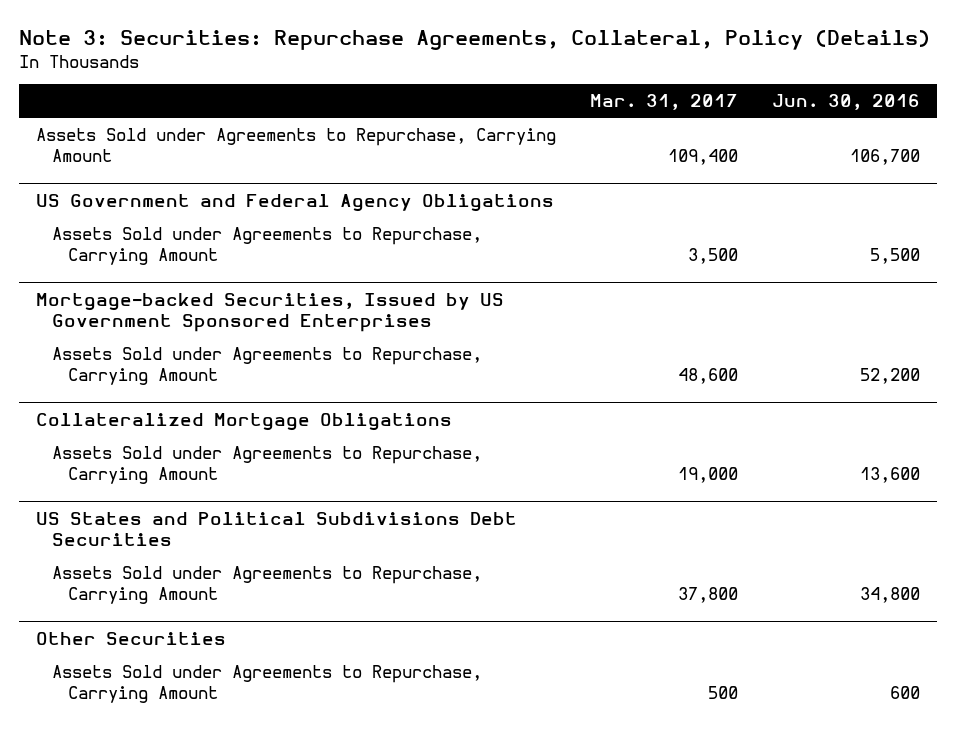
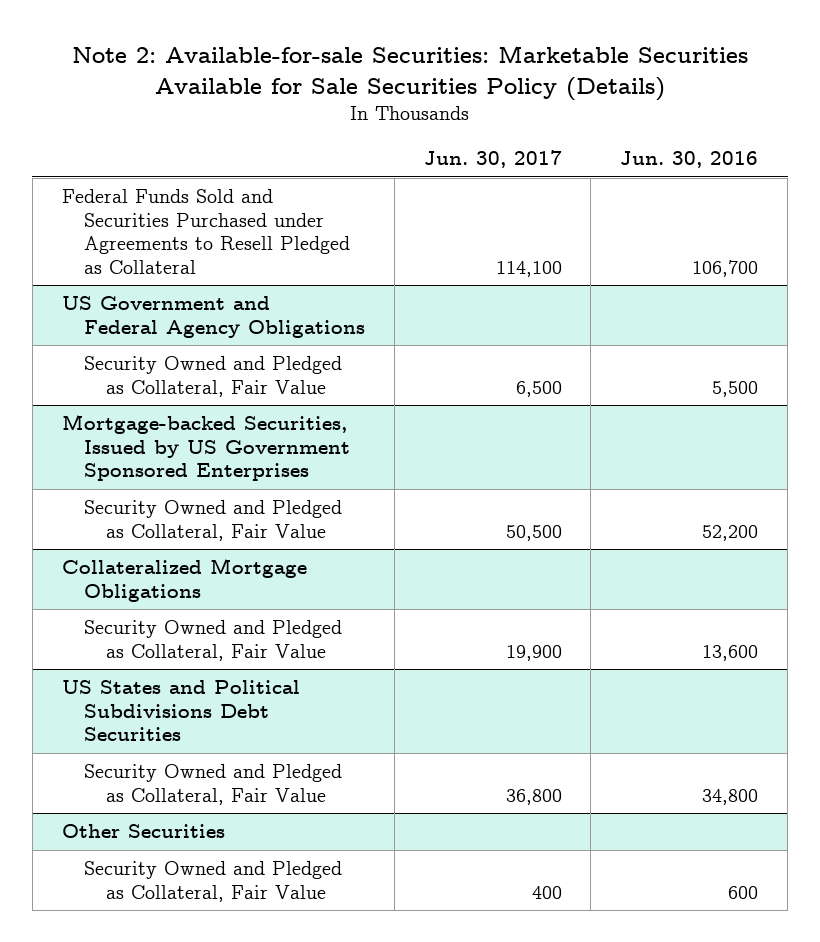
[18,29,930,50] Note 3: Securities: Repurchase Agreements, Collateral, Policy (Details) -> [71,45,748,101] Note 2: Available-for-sale Securities: Marketable Securities Available for Sale Securities Policy (Details)
[590,94,739,111] Mar. 31, 2017 -> none
none -> [423,150,562,169] Jun. 30, 2017
[35,127,556,163] Assets Sold under Agreements to Repurchase, Carrying Amount -> [61,189,350,274] Federal Funds Sold and Securities Purchased under Agreements to Resell Pledged as Collateral
[52,226,483,266] Assets Sold under Agreements to Repurchase, Carrying Amount -> none
none -> [83,356,342,397] Security Owned and Pledged as Collateral, Fair Value
[52,346,483,386] Assets Sold under Agreements to Repurchase, Carrying Amount -> [83,500,342,541] Security Owned and Pledged as Collateral, Fair Value
[52,445,483,485] Assets Sold under Agreements to Repurchase, Carrying Amount -> [83,620,342,661] Security Owned and Pledged as Collateral, Fair Value
[52,565,483,605] Assets Sold under Agreements to Repurchase, Carrying Amount -> [83,764,342,805] Security Owned and Pledged as Collateral, Fair Value
[52,664,483,704] Assets Sold under Agreements to Repurchase, Carrying Amount -> none
none -> [83,861,342,902] Security Owned and Pledged as Collateral, Fair Value

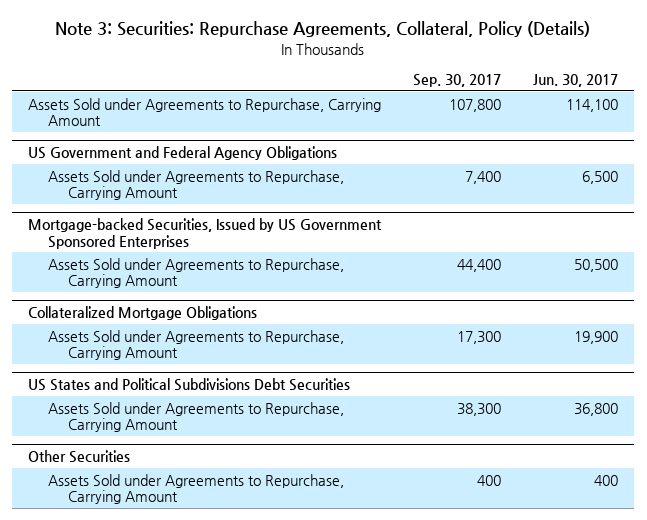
[71,45,748,101] Note 2: Available-for-sale Securities: Marketable Securities Available for Sale Securities Policy (Details) -> [55,21,591,38] Note 3: Securities: Repurchase Agreements, Collateral, Policy (Details)
[620,151,759,169] Jun. 30, 2016 -> none
none -> [413,74,502,88] Sep. 30, 2017
[61,189,350,274] Federal Funds Sold and Securities Purchased under Agreements to Resell Pledged as Collateral -> [28,97,382,127] Assets Sold under Agreements to Repurchase, Carrying Amount
[83,356,342,397] Security Owned and Pledged as Collateral, Fair Value -> none
none -> [48,169,345,201] Assets Sold under Agreements to Repurchase, Carrying Amount
[83,500,342,541] Security Owned and Pledged as Collateral, Fair Value -> none
none -> [48,257,345,289] Assets Sold under Agreements to Repurchase, Carrying Amount
[83,620,342,661] Security Owned and Pledged as Collateral, Fair Value -> [48,329,345,361] Assets Sold under Agreements to Repurchase, Carrying Amount
[83,764,342,805] Security Owned and Pledged as Collateral, Fair Value -> [48,401,345,433] Assets Sold under Agreements to Repurchase, Carrying Amount
[83,861,342,902] Security Owned and Pledged as Collateral, Fair Value -> none
none -> [48,473,345,505] Assets Sold under Agreements to Repurchase, Carrying Amount

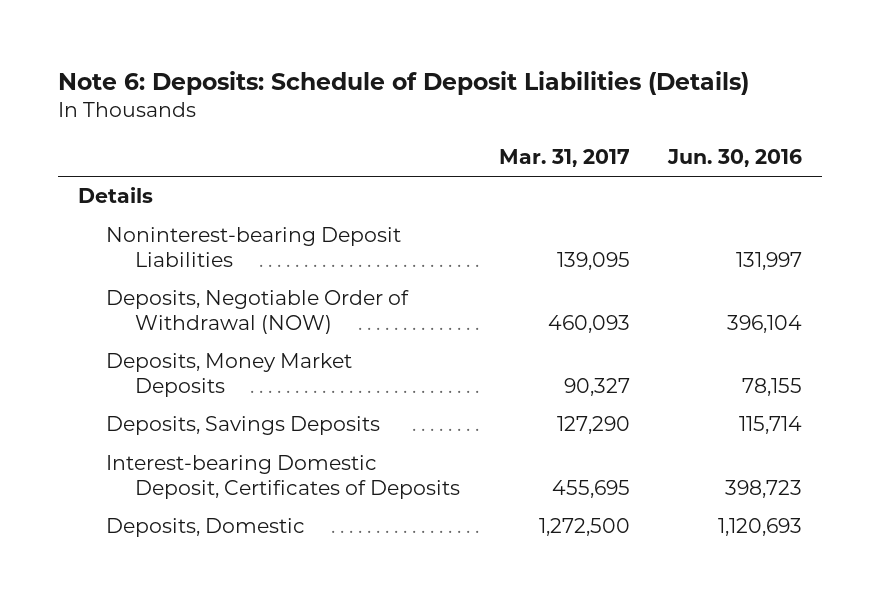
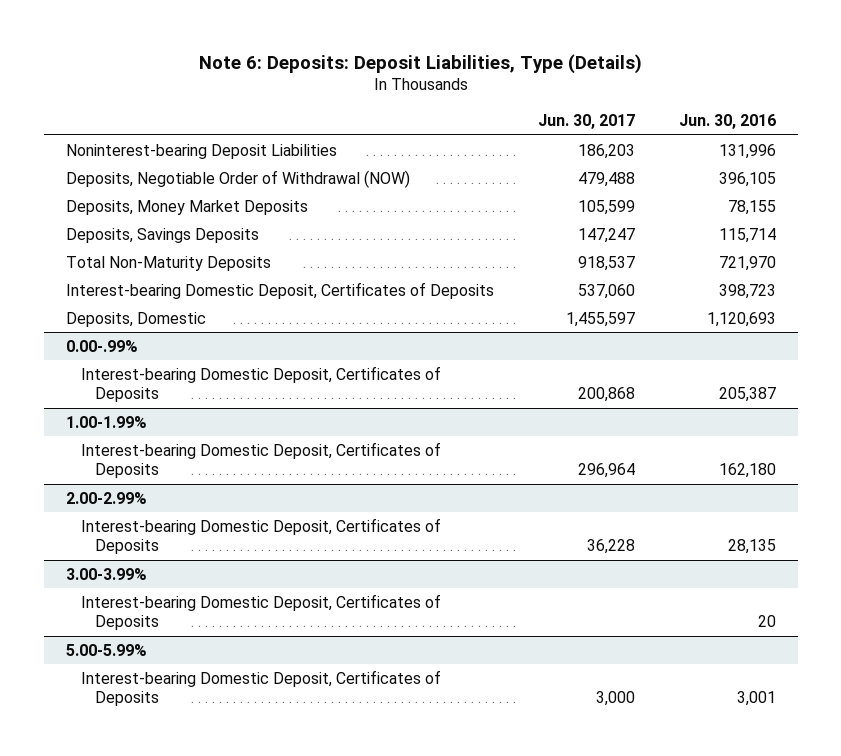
[58,70,750,95] Note 6: Deposits: Schedule of Deposit Liabilities (Details) -> [198,53,642,74] Note 6: Deposits: Deposit Liabilities, Type (Details)
[498,149,630,168] Mar. 31, 2017 -> none
none -> [537,114,635,130] Jun. 30, 2017
[77,187,153,204] Details -> none
[736,251,803,270] 131,997 -> [718,143,776,159] 131,996
[727,314,803,333] 396,104 -> [718,171,776,187] 396,105
none -> [65,255,271,271] Total Non-Maturity Deposits
none -> [65,339,138,352] 0.00-.99%
none -> [80,365,441,403] Interest-bearing Domestic Deposit, Certificates of Deposits
none -> [65,415,147,428] 1.00-1.99%
none -> [80,441,441,479] Interest-bearing Domestic Deposit, Certificates of Deposits
none -> [65,491,147,504] 2.00-2.99%
none -> [80,517,441,555] Interest-bearing Domestic Deposit, Certificates of Deposits
none -> [65,567,147,580] 3.00-3.99%
none -> [80,593,441,631] Interest-bearing Domestic Deposit, Certificates of Deposits
none -> [65,643,147,656] 5.00-5.99%
none -> [80,669,441,707] Interest-bearing Domestic Deposit, Certificates of Deposits

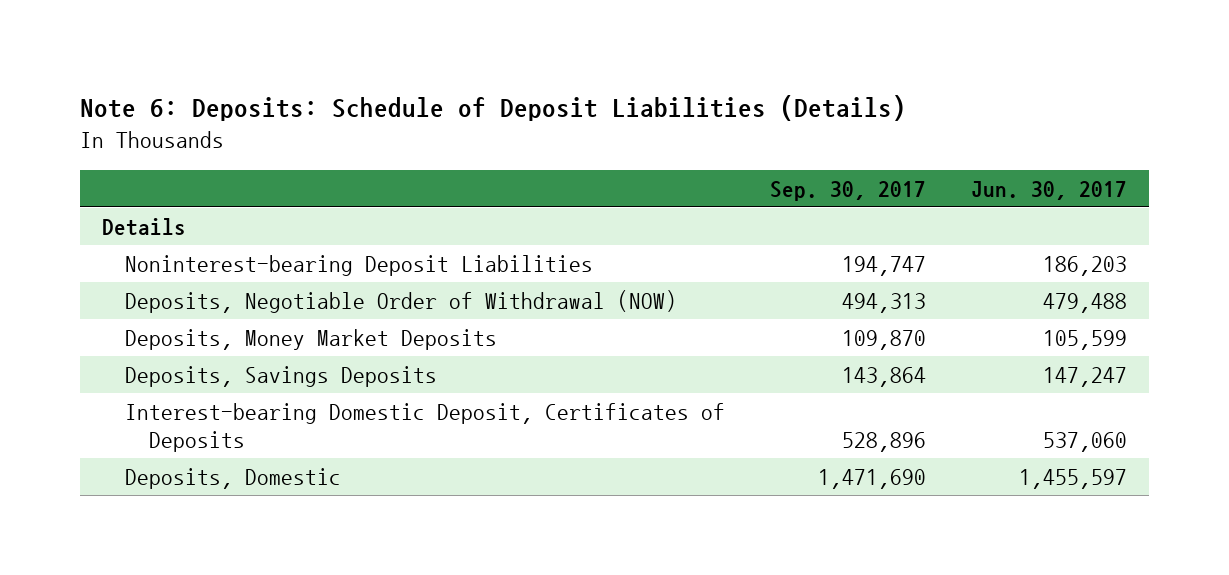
[198,53,642,74] Note 6: Deposits: Deposit Liabilities, Type (Details) -> [79,94,906,121] Note 6: Deposits: Schedule of Deposit Liabilities (Details)
[678,114,776,130] Jun. 30, 2016 -> none
none -> [769,180,926,201] Sep. 30, 2017
none -> [101,217,186,236] Details
[65,255,271,271] Total Non-Maturity Deposits -> none
[65,339,138,352] 0.00-.99% -> none
[80,365,441,403] Interest-bearing Domestic Deposit, Certificates of Deposits -> none
[65,415,147,428] 1.00-1.99% -> none
[80,441,441,479] Interest-bearing Domestic Deposit, Certificates of Deposits -> none
[65,491,147,504] 2.00-2.99% -> none
[80,517,441,555] Interest-bearing Domestic Deposit, Certificates of Deposits -> none
[65,567,147,580] 3.00-3.99% -> none
[80,593,441,631] Interest-bearing Domestic Deposit, Certificates of Deposits -> none
[65,643,147,656] 5.00-5.99% -> none
[80,669,441,707] Interest-bearing Domestic Deposit, Certificates of Deposits -> none

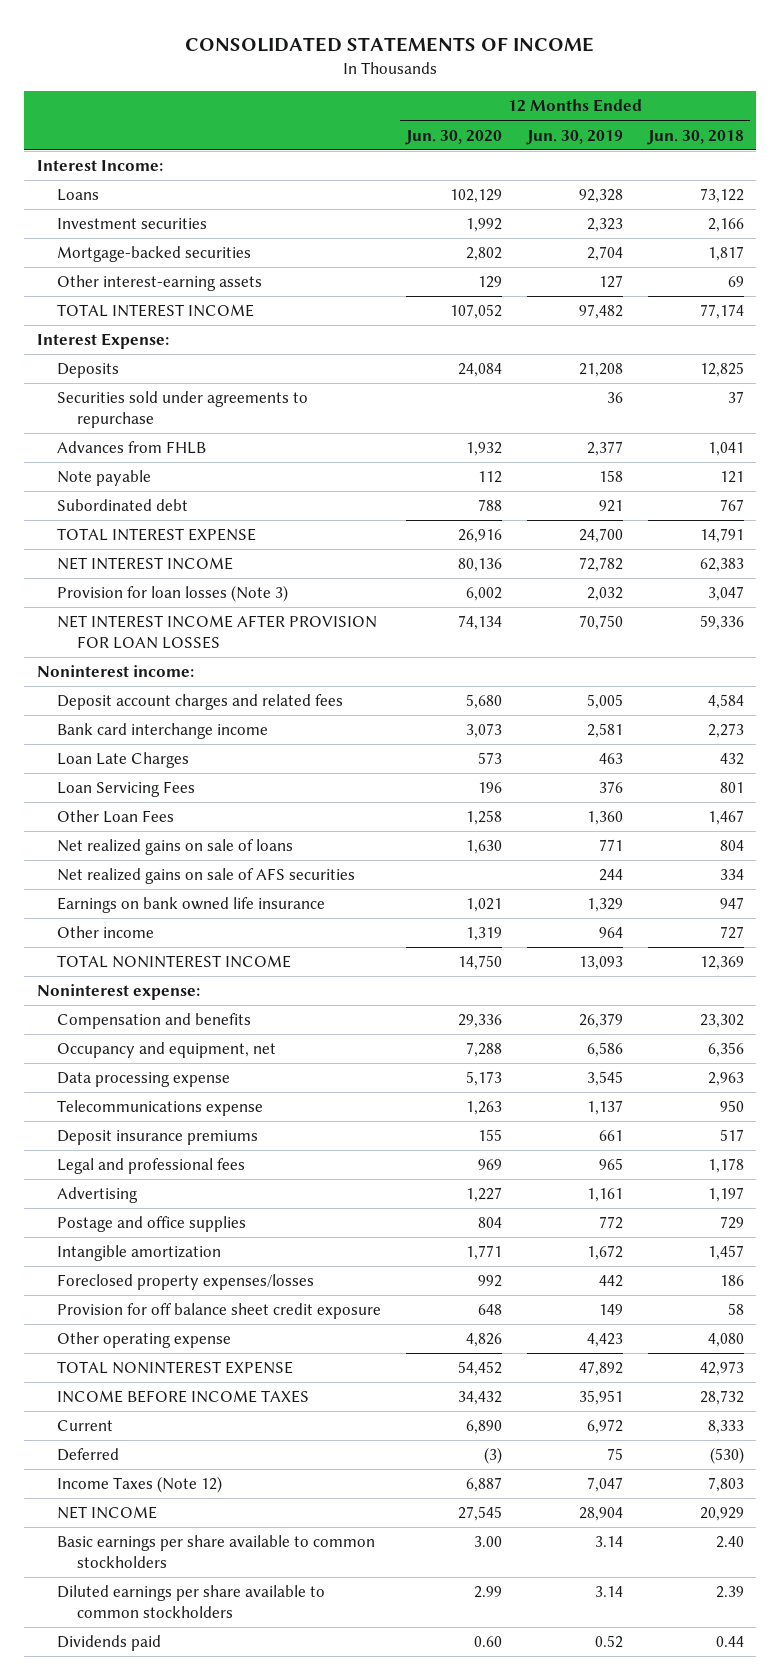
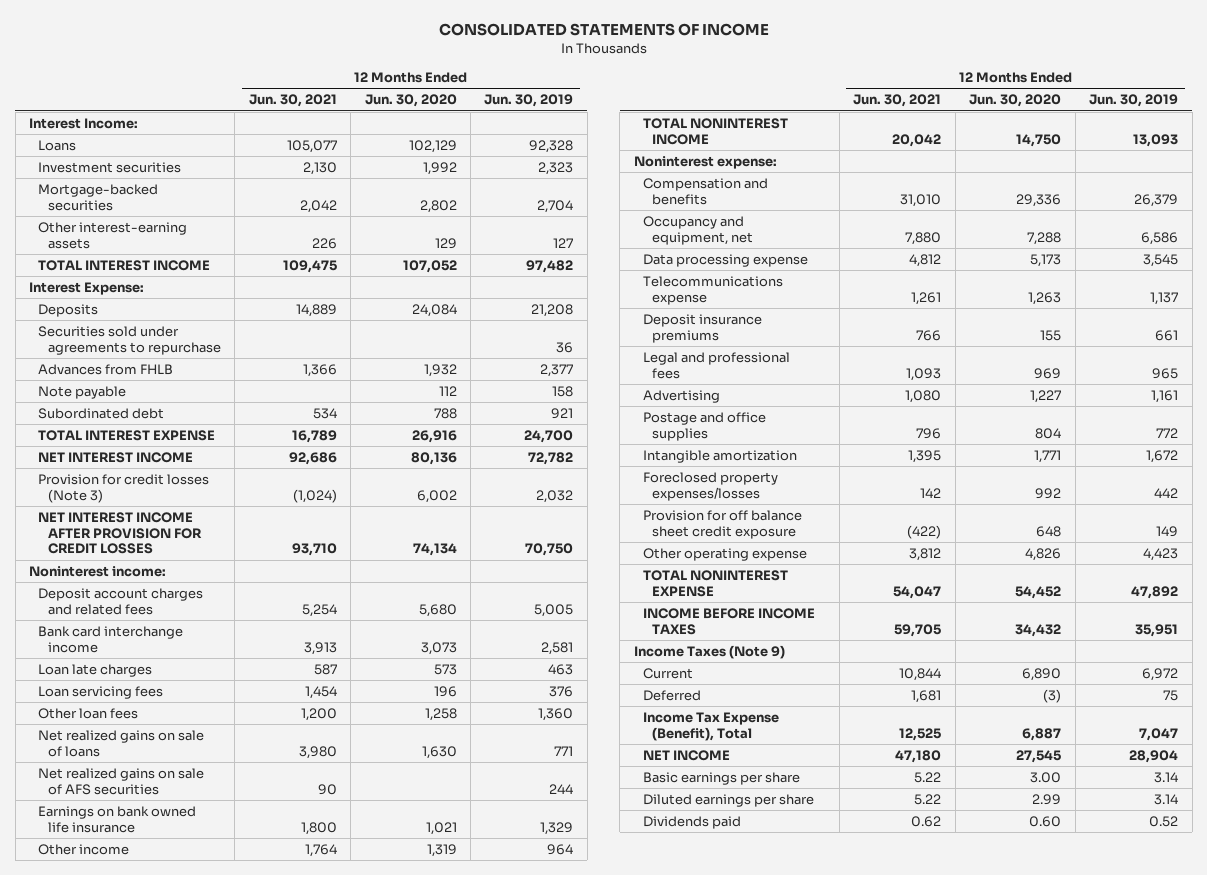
[646,129,744,145] Jun. 30, 2018 -> none
none -> [248,94,337,108] Jun. 30, 2021
[57,585,289,603] Provision for loan losses (Note 3) -> [38,473,210,503] Provision for credit losses (Note 3)
[57,615,378,649] NET INTEREST INCOME AFTER PROVISION FOR LOAN LOSSES -> [38,511,202,555] NET INTEREST INCOME AFTER PROVISION FOR CREDIT LOSSES
[57,752,190,769] Loan Late Charges -> [38,663,153,677] Loan late charges
[57,781,196,798] Loan Servicing Fees -> [38,685,164,699] Loan servicing fees
[57,810,175,824] Other Loan Fees -> [38,707,139,719] Other loan fees
none -> [633,644,785,659] Income Taxes (Note 9)
[57,1476,223,1494] Income Taxes (Note 12) -> [643,711,780,741] Income Tax Expense (Benefit), Total
[57,1535,376,1568] Basic earnings per share available to common stockholders -> [643,771,801,785] Basic earnings per share
[57,1585,326,1618] Diluted earnings per share available to common stockholders -> [643,793,815,807] Diluted earnings per share

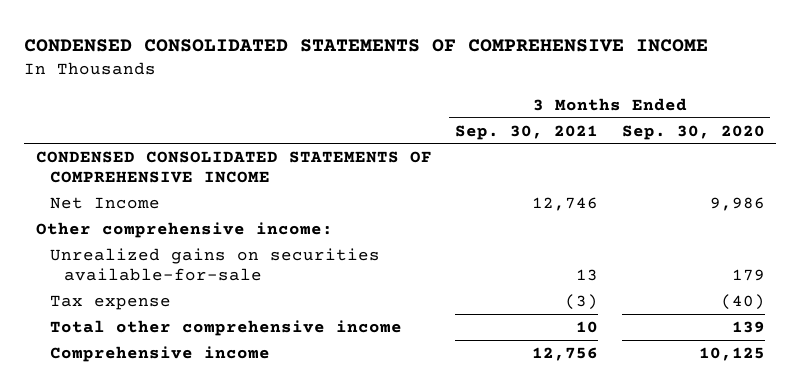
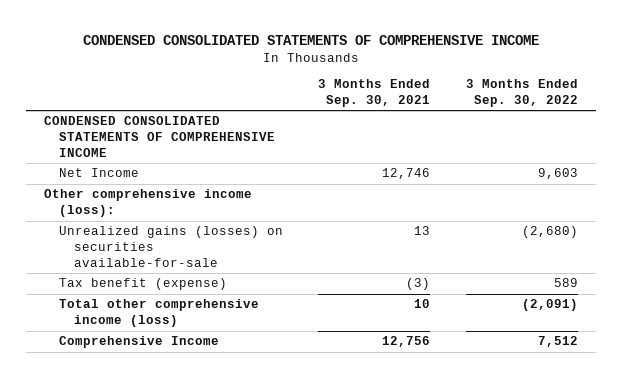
[621,124,765,140] Sep. 30, 2020 -> none
none -> [466,79,579,108] 3 Months Ended Sep. 30, 2022
[35,221,333,238] Other comprehensive income: -> [43,189,252,218] Other comprehensive income (loss):
[49,247,380,282] Unrealized gains on securities available-for-sale -> [58,226,283,267] Unrealized gains (losses) on securities available-for-sale
[49,294,171,310] Tax expense -> [58,278,227,291] Tax benefit (expense)
[49,319,402,336] Total other comprehensive income -> [58,299,259,328] Total other comprehensive income (loss)
[49,345,270,362] Comprehensive income -> [58,336,219,349] Comprehensive Income

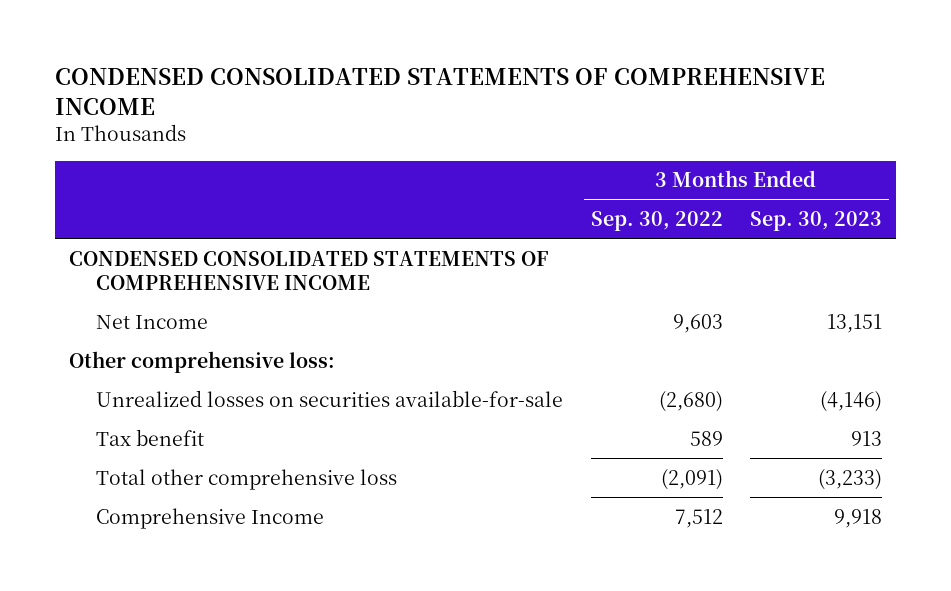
[318,79,431,108] 3 Months Ended Sep. 30, 2021 -> none
none -> [750,211,883,232] Sep. 30, 2023
[43,189,252,218] Other comprehensive income (loss): -> [68,350,335,373] Other comprehensive loss:
[58,226,283,267] Unrealized gains (losses) on securities available-for-sale -> [95,389,563,407] Unrealized losses on securities available-for-sale
[58,278,227,291] Tax benefit (expense) -> [95,428,204,446] Tax benefit
[58,299,259,328] Total other comprehensive income (loss) -> [95,468,397,490] Total other comprehensive loss

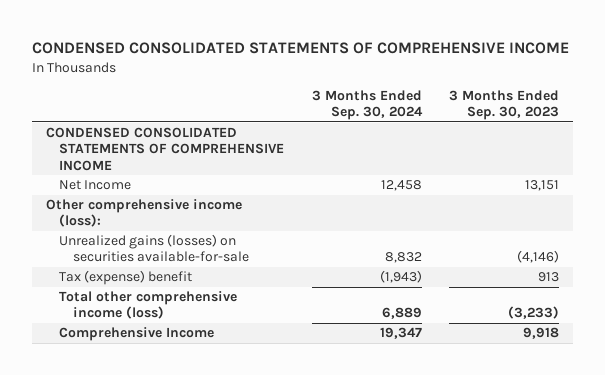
[590,211,723,232] Sep. 30, 2022 -> none
none -> [311,90,423,121] 3 Months Ended Sep. 30, 2024
[68,350,335,373] Other comprehensive loss: -> [45,199,242,228] Other comprehensive income (loss):
[95,389,563,407] Unrealized losses on securities available-for-sale -> [59,234,250,263] Unrealized gains (losses) on securities available-for-sale
[95,428,204,446] Tax benefit -> [59,270,193,286] Tax (expense) benefit
[95,468,397,490] Total other comprehensive loss -> [59,291,238,320] Total other comprehensive income (loss)

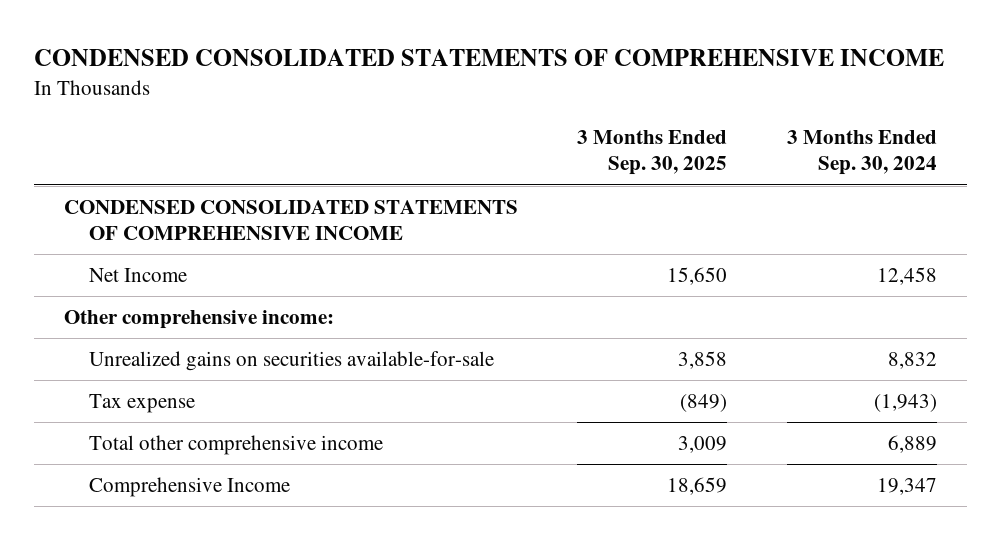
[449,90,560,121] 3 Months Ended Sep. 30, 2023 -> none
none -> [577,130,728,176] 3 Months Ended Sep. 30, 2025
[45,199,242,228] Other comprehensive income (loss): -> [63,310,334,330] Other comprehensive income:
[59,234,250,263] Unrealized gains (losses) on securities available-for-sale -> [88,351,494,372] Unrealized gains on securities available-for-sale
[59,270,193,286] Tax (expense) benefit -> [88,394,195,414] Tax expense
[59,291,238,320] Total other comprehensive income (loss) -> [88,435,383,456] Total other comprehensive income

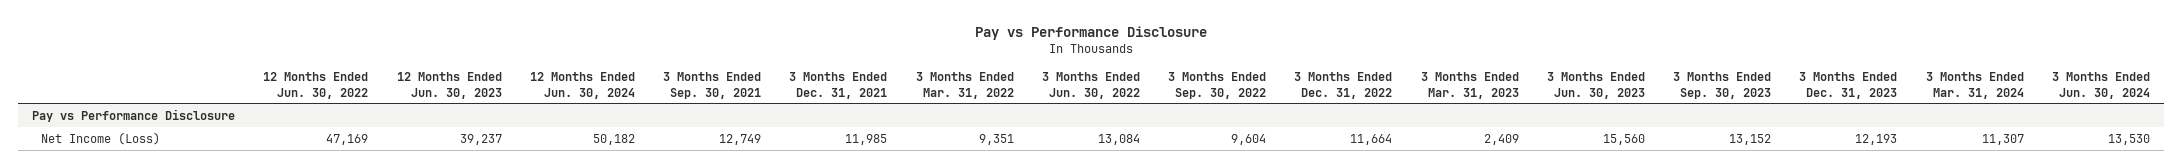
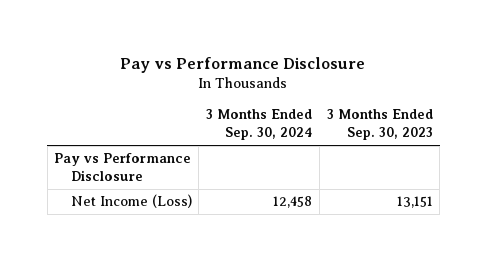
[263,71,369,99] 12 Months Ended Jun. 30, 2022 -> none
[396,71,502,99] 12 Months Ended Jun. 30, 2023 -> none
[529,71,635,99] 12 Months Ended Jun. 30, 2024 -> none
[663,71,762,99] 3 Months Ended Sep. 30, 2021 -> none
[789,71,888,99] 3 Months Ended Dec. 31, 2021 -> none
[915,71,1014,99] 3 Months Ended Mar. 31, 2022 -> none
[1041,71,1140,99] 3 Months Ended Jun. 30, 2022 -> none
[1168,71,1267,99] 3 Months Ended Sep. 30, 2022 -> none
[1294,71,1393,99] 3 Months Ended Dec. 31, 2022 -> none
[1420,71,1519,99] 3 Months Ended Mar. 31, 2023 -> none
[1546,71,1645,99] 3 Months Ended Jun. 30, 2023 -> none
[1799,71,1898,99] 3 Months Ended Dec. 31, 2023 -> none
[1925,71,2024,99] 3 Months Ended Mar. 31, 2024 -> none
[2052,71,2151,99] 3 Months Ended Jun. 30, 2024 -> none
none -> [206,109,313,141] 3 Months Ended Sep. 30, 2024
[1729,133,1772,145] 13,152 -> [396,196,433,209] 13,151

